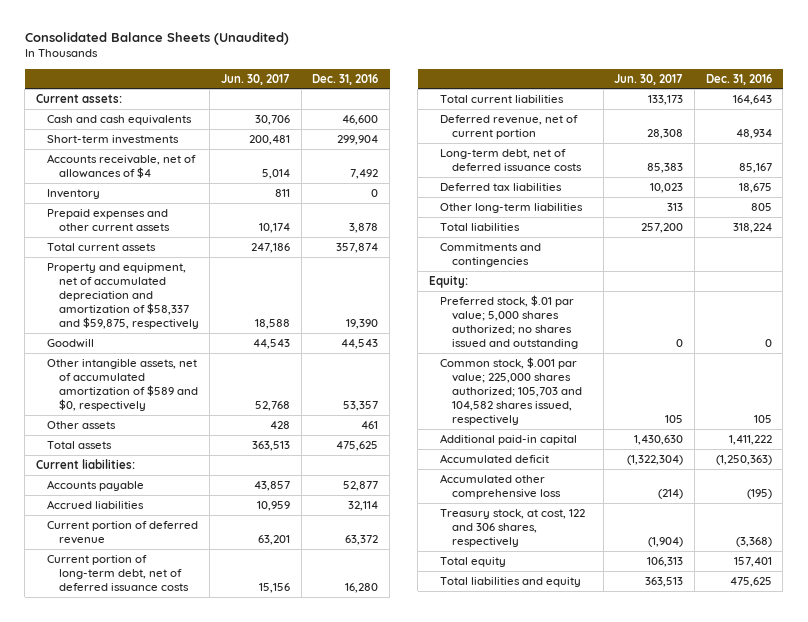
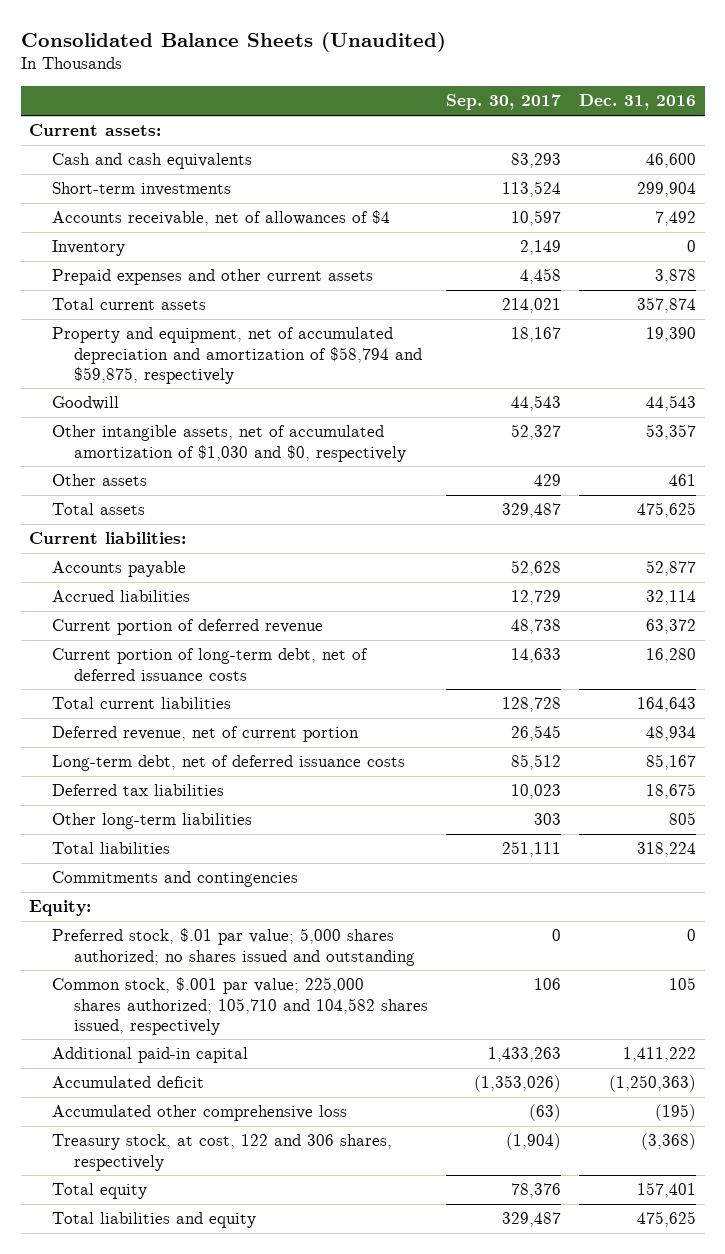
[221,73,291,85] Jun. 30, 2017 -> none
none -> [446,94,562,111] Sep. 30, 2017
[47,262,199,330] Property and equipment, net of accumulated depreciation and amortization of $58,337 and $59,875, respectively -> [51,327,423,384] Property and equipment, net of accumulated depreciation and amortization of $58,794 and $59,875, respectively
[47,358,198,412] Other intangible assets, net of accumulated amortization of $589 and $0, respectively -> [51,425,407,462] Other intangible assets, net of accumulated amortization of $1,030 and $0, respectively
[440,356,582,426] Common stock, $.001 par value; 225,000 shares authorized; 105,703 and 104,582 shares issued, respectively -> [51,977,429,1035] Common stock, $.001 par value; 225,000 shares authorized; 105,710 and 104,582 shares issued, respectively

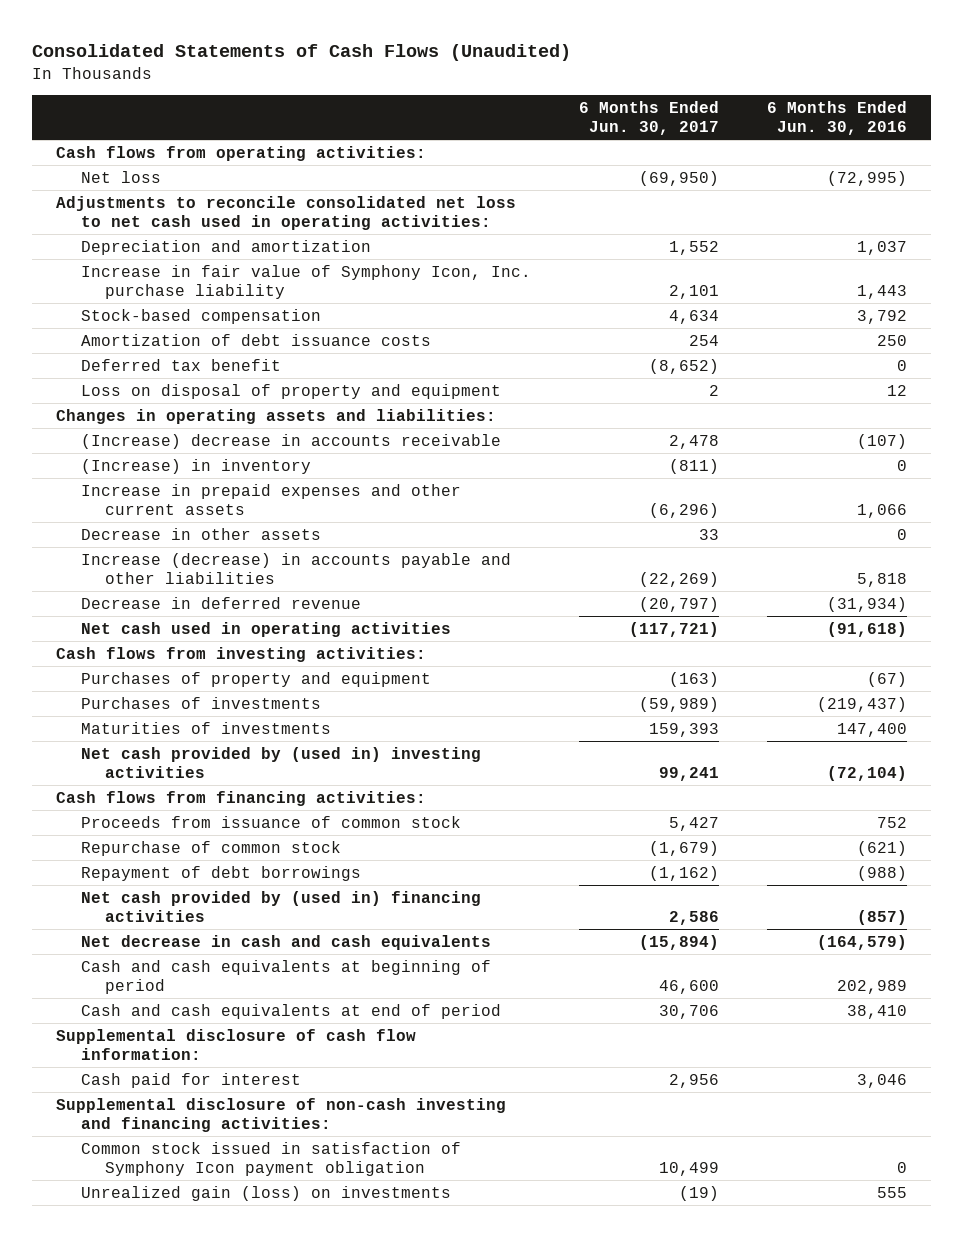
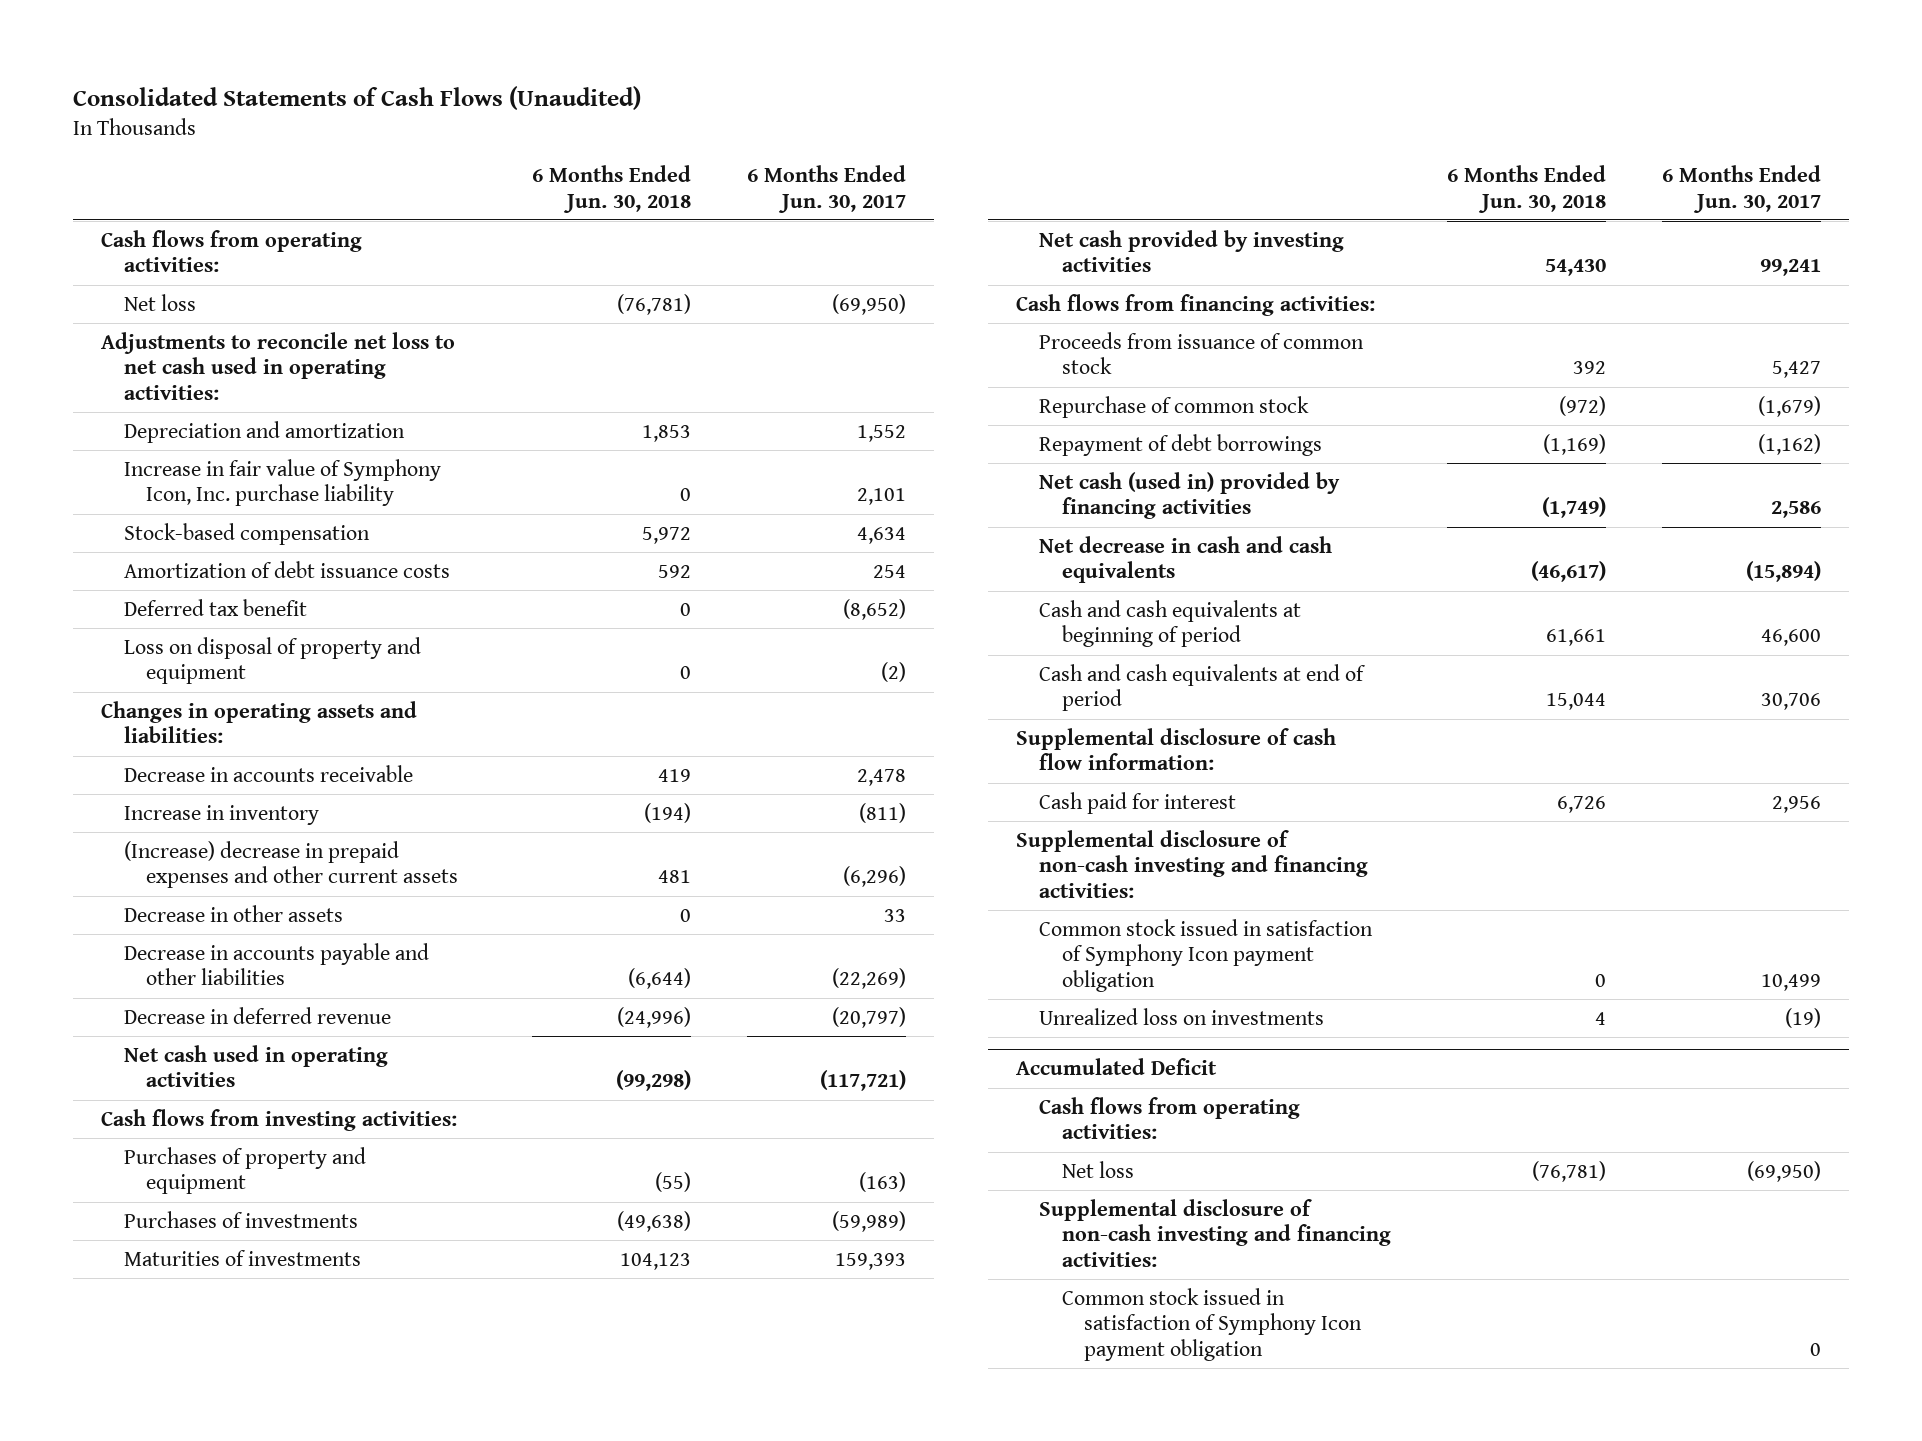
[766,101,907,136] 6 Months Ended Jun. 30, 2016 -> none
none -> [531,164,691,213] 6 Months Ended Jun. 30, 2018
[56,195,517,231] Adjustments to reconcile consolidated net loss to net cash used in operating activities: -> [100,331,455,400] Adjustments to reconcile net loss to net cash used in operating activities:
[708,384,719,396] 2 -> [881,662,907,683] (2)
[80,433,501,449] (Increase) decrease in accounts receivable -> [123,764,413,782] Decrease in accounts receivable
[80,458,311,474] (Increase) in inventory -> [123,804,319,825] Increase in inventory
[80,483,461,516] Increase in prepaid expenses and other current assets -> [123,840,459,889] (Increase) decrease in prepaid expenses and other current assets
[80,552,511,585] Increase (decrease) in accounts payable and other liabilities -> [123,942,429,986] Decrease in accounts payable and other liabilities
[80,746,481,779] Net cash provided by (used in) investing activities -> [1038,229,1344,273] Net cash provided by investing activities
[80,890,481,923] Net cash provided by (used in) financing activities -> [1038,471,1340,520] Net cash (used in) provided by financing activities
[80,1185,451,1201] Unrealized gain (loss) on investments -> [1038,1007,1324,1025] Unrealized loss on investments
none -> [1015,1058,1217,1076] Accumulated Deficit
none -> [1038,1096,1300,1140] Cash flows from operating activities:
none -> [1061,1160,1134,1178] Net loss
none -> [1038,1198,1391,1267] Supplemental disclosure of non-cash investing and financing activities:
none -> [1061,1287,1363,1361] Common stock issued in satisfaction of Symphony Icon payment obligation

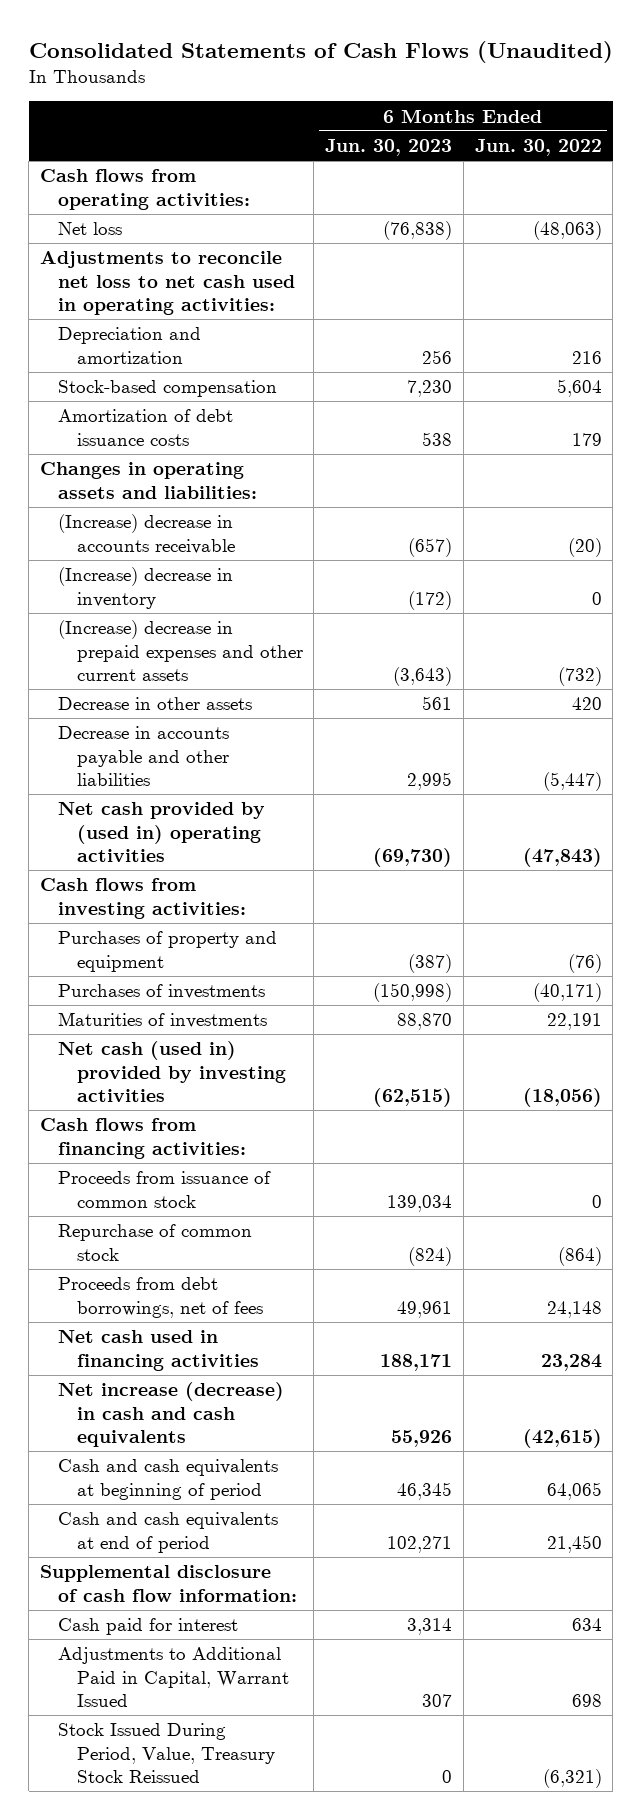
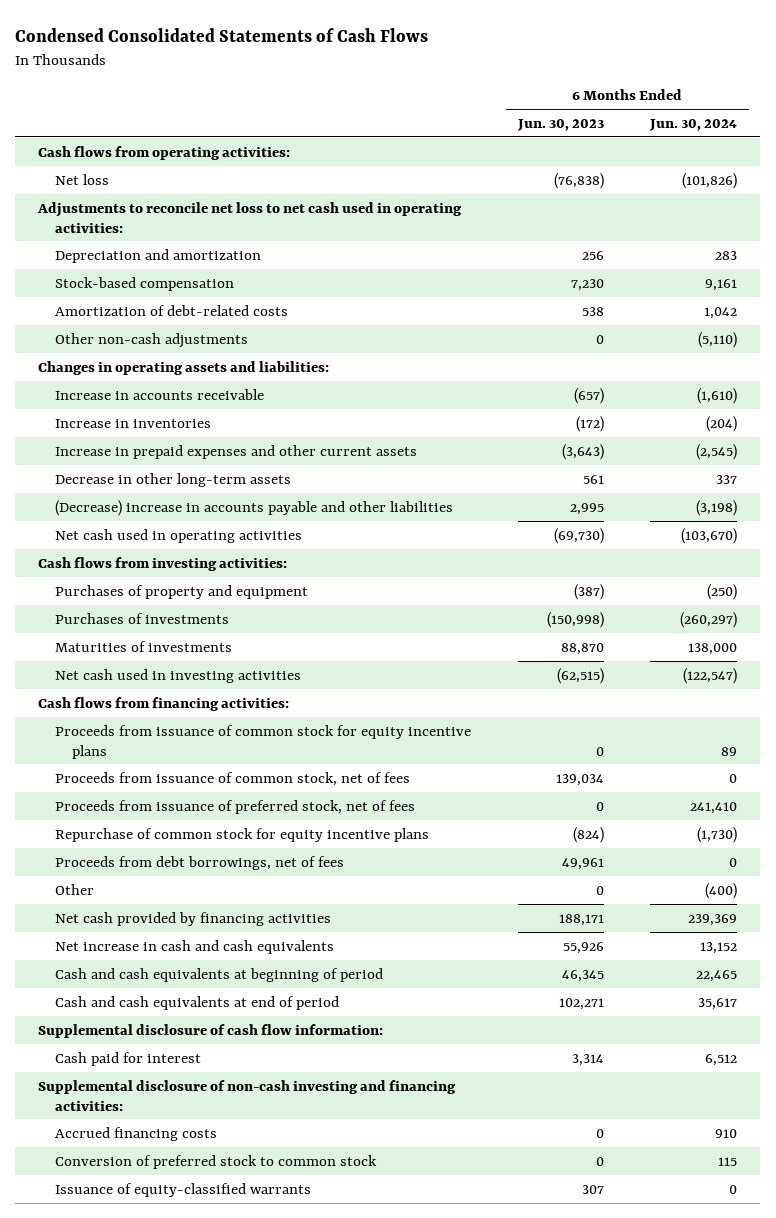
[28,40,613,63] Consolidated Statements of Cash Flows (Unaudited) -> [15,27,429,42] Condensed Consolidated Statements of Cash Flows
[474,138,602,156] Jun. 30, 2022 -> none
none -> [649,118,738,131] Jun. 30, 2024
[58,409,234,446] Amortization of debt issuance costs -> [55,304,289,316] Amortization of debt-related costs
none -> [55,332,249,348] Other non-cash adjustments
[58,514,235,554] (Increase) decrease in accounts receivable -> [55,388,265,400] Increase in accounts receivable
[58,567,234,609] (Increase) decrease in inventory -> [55,418,212,428] Increase in inventories
[58,620,303,682] (Increase) decrease in prepaid expenses and other current assets -> [55,444,418,459] Increase in prepaid expenses and other current assets
[58,697,253,711] Decrease in other assets -> [55,472,292,487] Decrease in other long-term assets
[58,726,230,787] Decrease in accounts payable and other liabilities -> [55,499,454,516] (Decrease) increase in accounts payable and other liabilities
[58,802,266,863] Net cash provided by (used in) operating activities -> [55,528,303,543] Net cash used in operating activities
[58,1041,286,1103] Net cash (used in) provided by investing activities -> [55,668,302,683] Net cash used in investing activities
none -> [55,724,472,759] Proceeds from issuance of common stock for equity incentive plans
[58,1171,272,1208] Proceeds from issuance of common stock -> [55,771,411,786] Proceeds from issuance of common stock, net of fees
none -> [55,799,416,814] Proceeds from issuance of preferred stock, net of fees
[58,1224,253,1261] Repurchase of common stock -> [55,827,430,842] Repurchase of common stock for equity incentive plans
none -> [55,883,95,895] Other
[58,1330,259,1371] Net cash used in financing activities -> [55,911,332,926] Net cash provided by financing activities
[58,1382,285,1448] Net increase (decrease) in cash and cash equivalents -> [55,939,335,954] Net increase in cash and cash equivalents
[58,1723,275,1784] Stock Issued During Period, Value, Treasury Stock Reissued -> none
none -> [38,1079,457,1111] Supplemental disclosure of non-cash investing and financing activities:
none -> [55,1126,218,1141] Accrued financing costs
none -> [55,1154,378,1169] Conversion of preferred stock to common stock
[58,1647,289,1708] Adjustments to Additional Paid in Capital, Warrant Issued -> [55,1182,312,1197] Issuance of equity-classified warrants

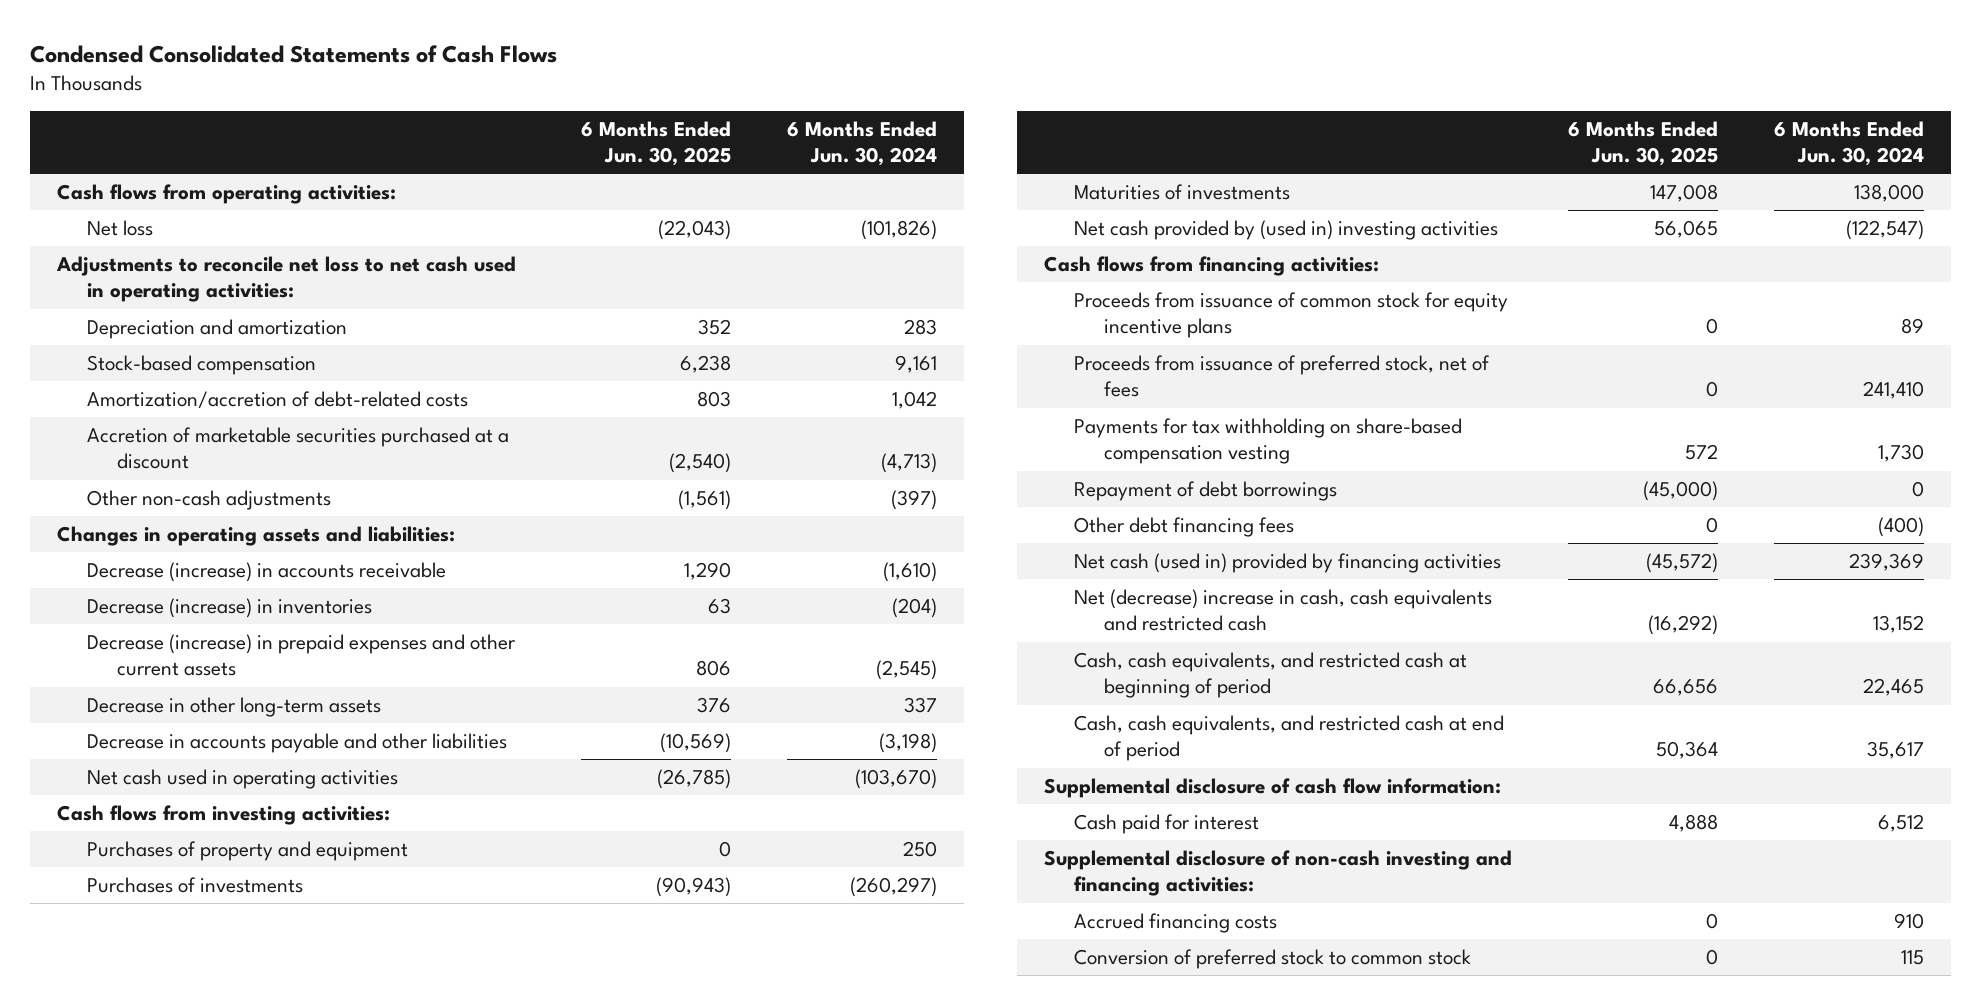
[516,118,604,131] Jun. 30, 2023 -> none
none -> [580,120,731,167] 6 Months Ended Jun. 30, 2025
[55,304,289,316] Amortization of debt-related costs -> [87,390,469,409] Amortization/accretion of debt-related costs
none -> [87,426,510,470] Accretion of marketable securities purchased at a discount
[698,331,738,348] (5,110) -> [890,489,937,510] (397)
[55,388,265,400] Increase in accounts receivable -> [87,561,447,582] Decrease (increase) in accounts receivable
[55,418,212,428] Increase in inventories -> [87,597,373,618] Decrease (increase) in inventories
[55,444,418,459] Increase in prepaid expenses and other current assets -> [87,633,517,677] Decrease (increase) in prepaid expenses and other current assets
[55,499,454,516] (Decrease) increase in accounts payable and other liabilities -> [87,732,508,753] Decrease in accounts payable and other liabilities
[707,583,738,600] (250) -> [902,840,937,857] 250
[55,668,302,683] Net cash used in investing activities -> [1074,219,1499,240] Net cash provided by (used in) investing activities
[55,771,411,786] Proceeds from issuance of common stock, net of fees -> none
[55,827,430,842] Repurchase of common stock for equity incentive plans -> none
[55,855,345,870] Proceeds from debt borrowings, net of fees -> none
none -> [1074,417,1463,465] Payments for tax withholding on share-based compensation vesting
none -> [1074,480,1338,501] Repayment of debt borrowings
[55,883,95,895] Other -> [1074,516,1295,537] Other debt financing fees
[55,911,332,926] Net cash provided by financing activities -> [1074,552,1502,573] Net cash (used in) provided by financing activities
[55,939,335,954] Net increase in cash and cash equivalents -> [1074,588,1493,632] Net (decrease) increase in cash, cash equivalents and restricted cash
[55,967,384,982] Cash and cash equivalents at beginning of period -> [1074,651,1468,699] Cash, cash equivalents, and restricted cash at beginning of period
[55,995,340,1010] Cash and cash equivalents at end of period -> [1074,714,1505,762] Cash, cash equivalents, and restricted cash at end of period
[55,1182,312,1197] Issuance of equity-classified warrants -> none

